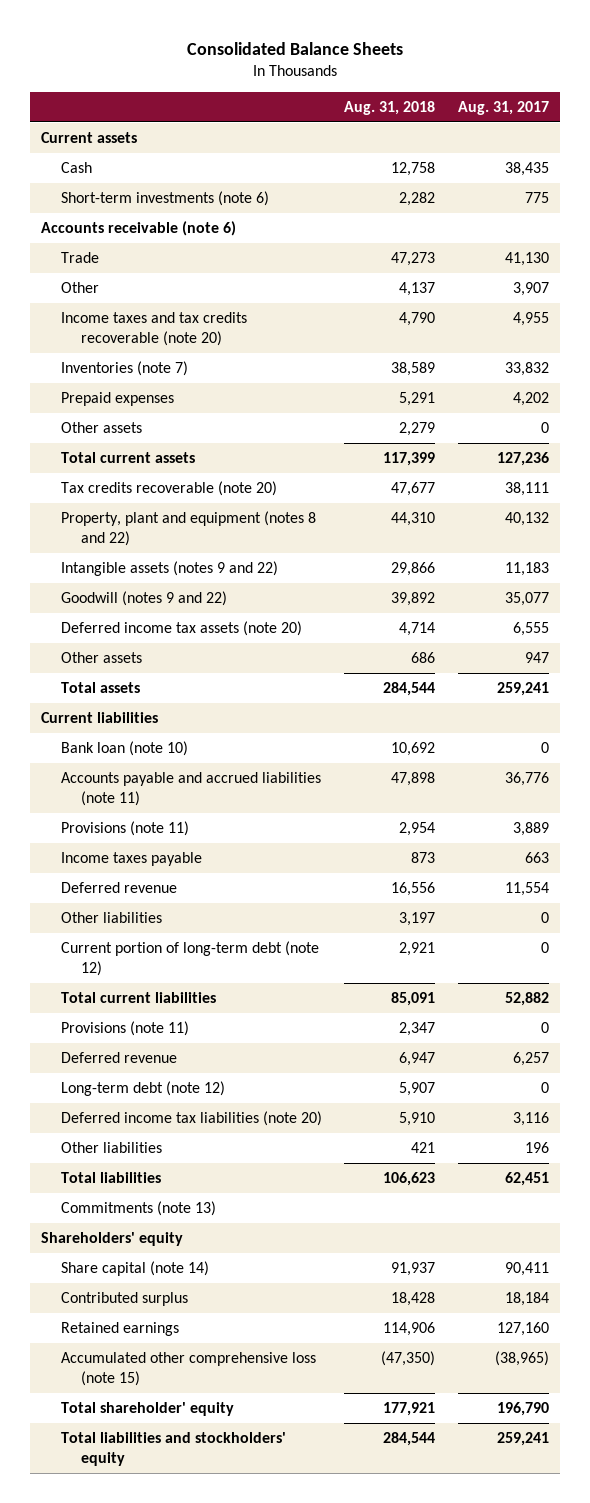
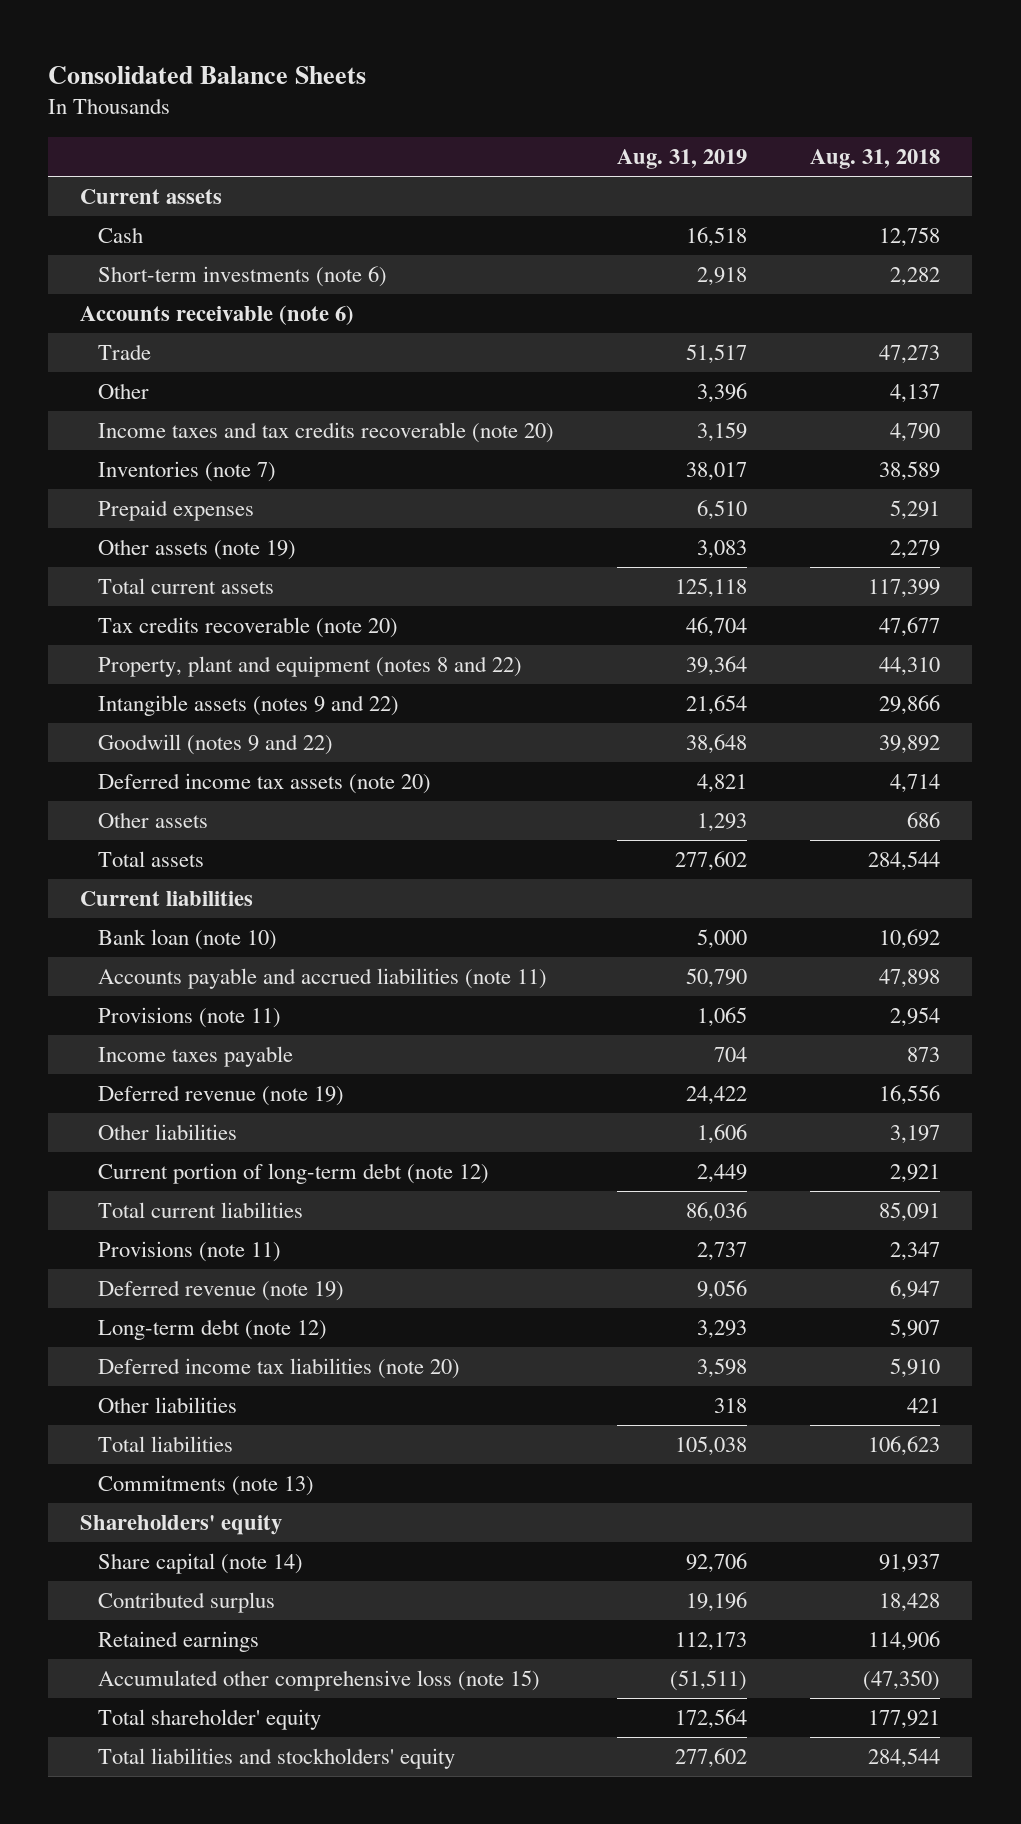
[457,100,549,115] Aug. 31, 2017 -> none
none -> [616,149,747,170] Aug. 31, 2019
[60,422,142,434] Other assets -> [97,539,296,561] Other assets (note 19)
[60,882,177,894] Deferred revenue -> [97,1085,344,1107] Deferred revenue (note 19)
[60,1052,177,1064] Deferred revenue -> [97,1280,344,1302] Deferred revenue (note 19)

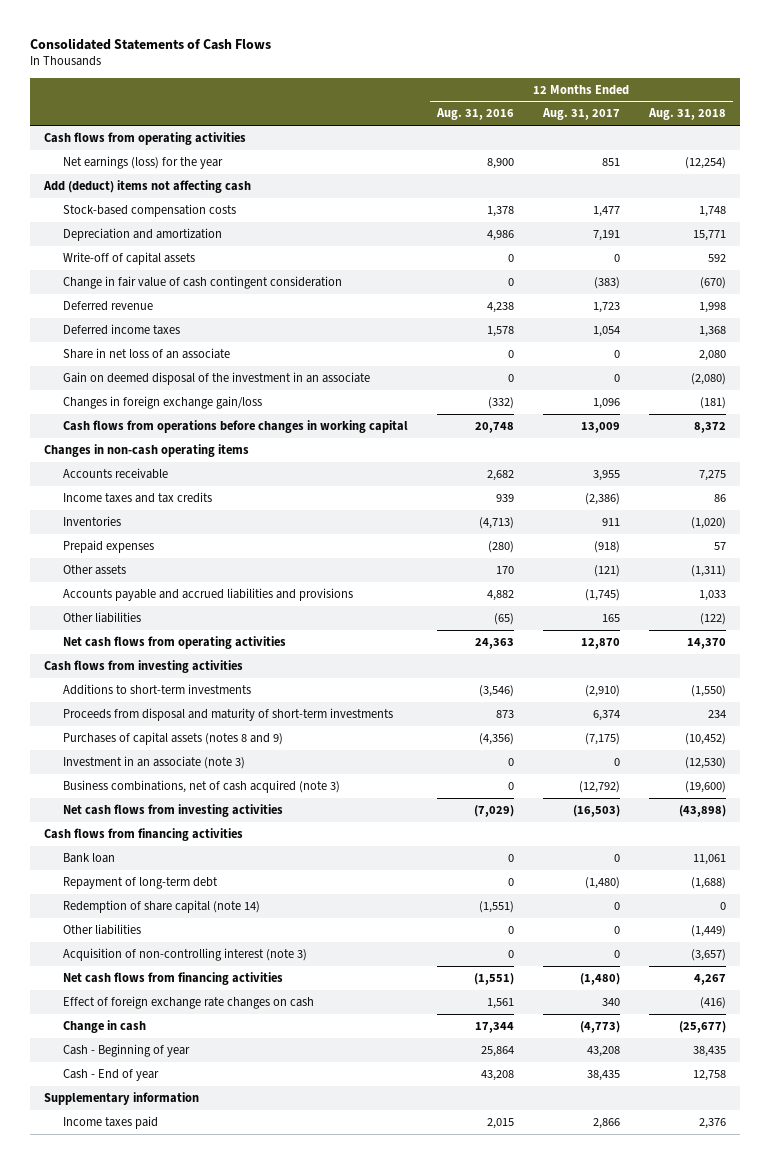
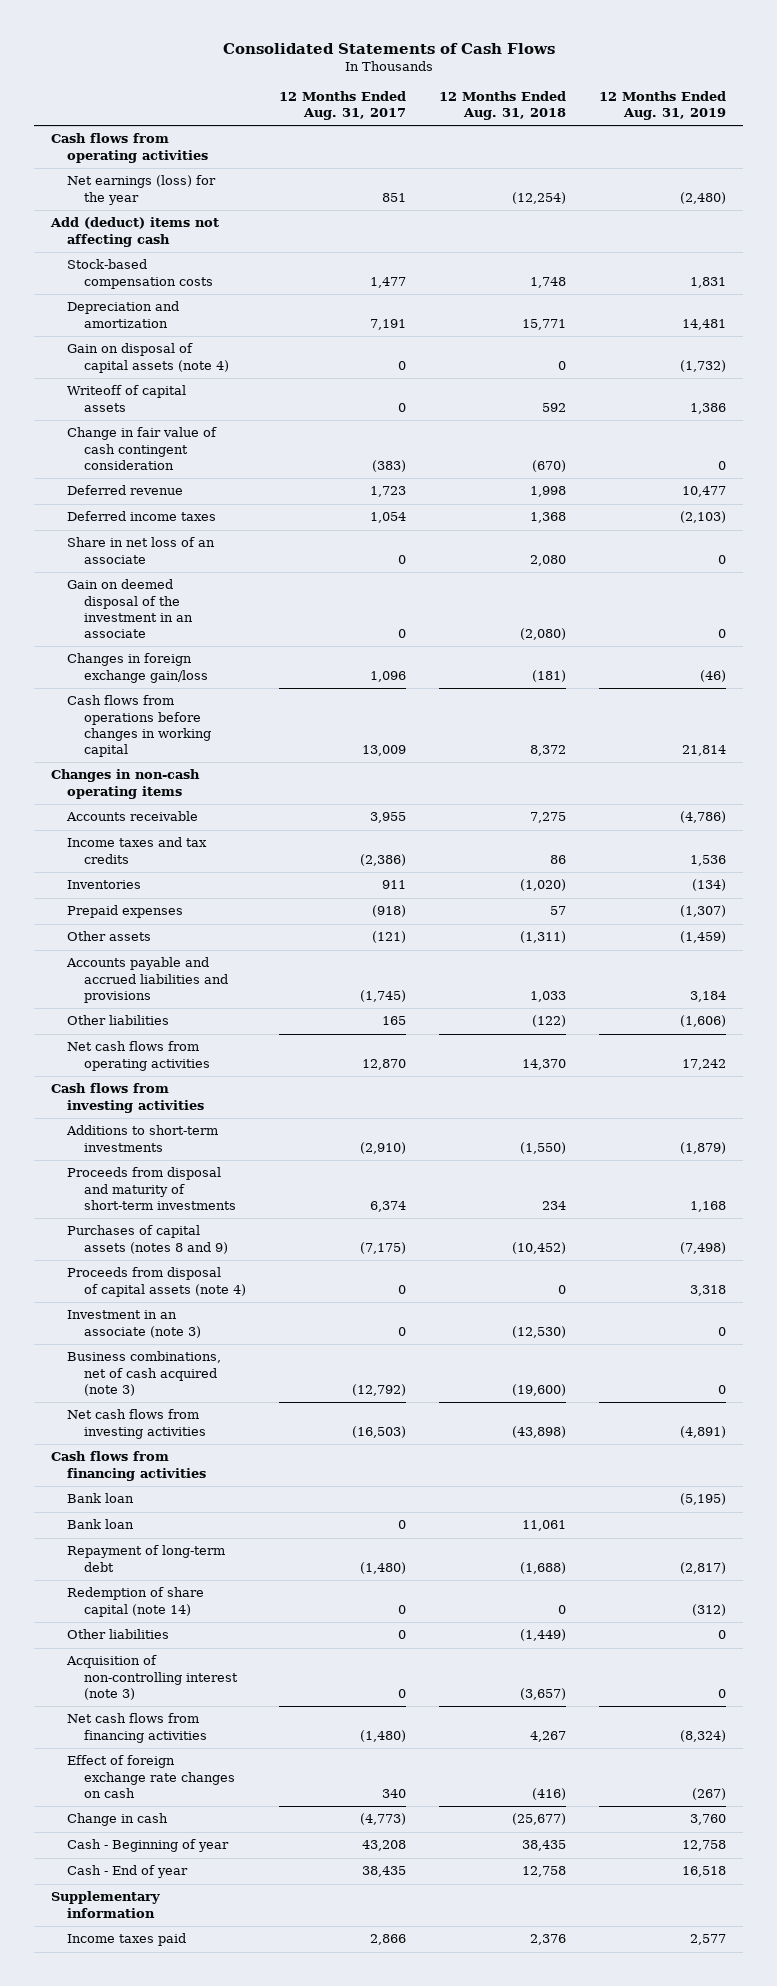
[435,108,514,121] Aug. 31, 2016 -> none
none -> [599,91,727,121] 12 Months Ended Aug. 31, 2019
none -> [67,343,229,373] Gain on disposal of capital assets (note 4)
[63,251,196,265] Write-off of capital assets -> [67,385,187,412] Writeoff of capital assets
none -> [67,1267,246,1297] Proceeds from disposal of capital assets (note 4)
none -> [67,1493,135,1504] Bank loan

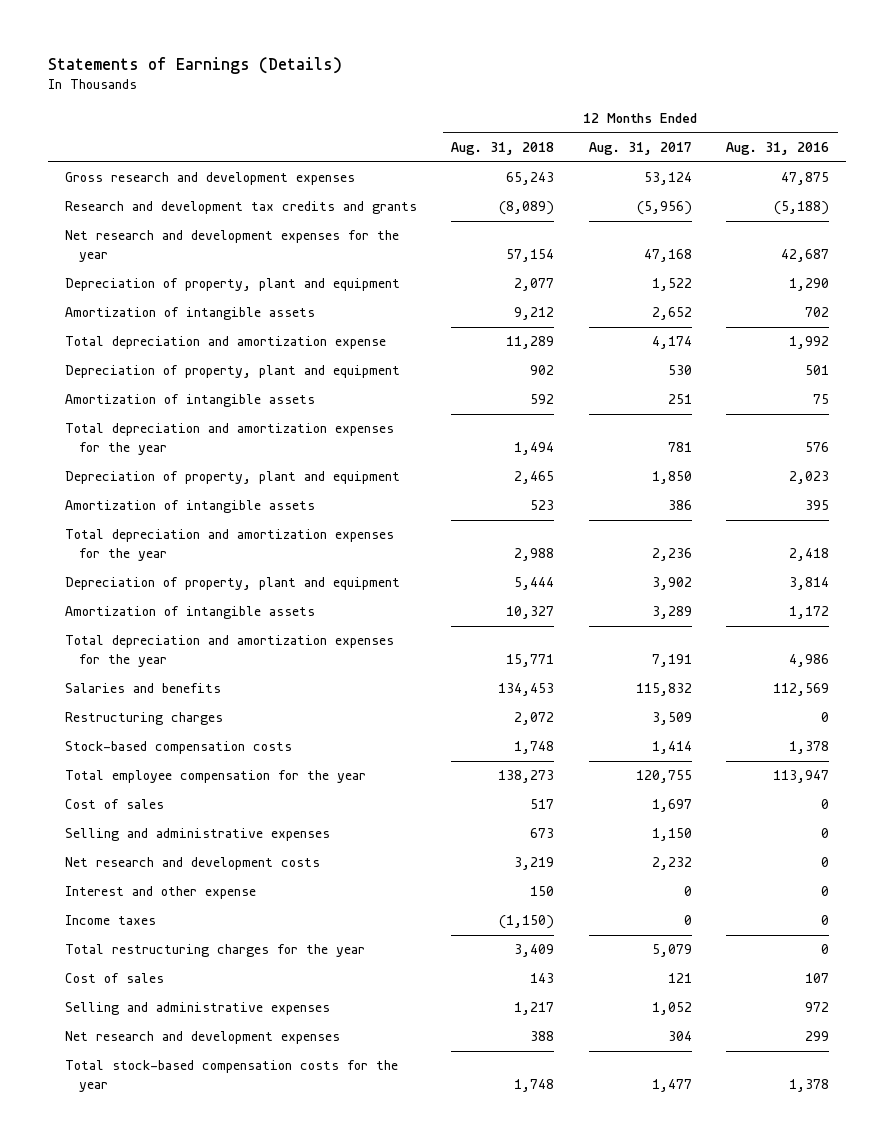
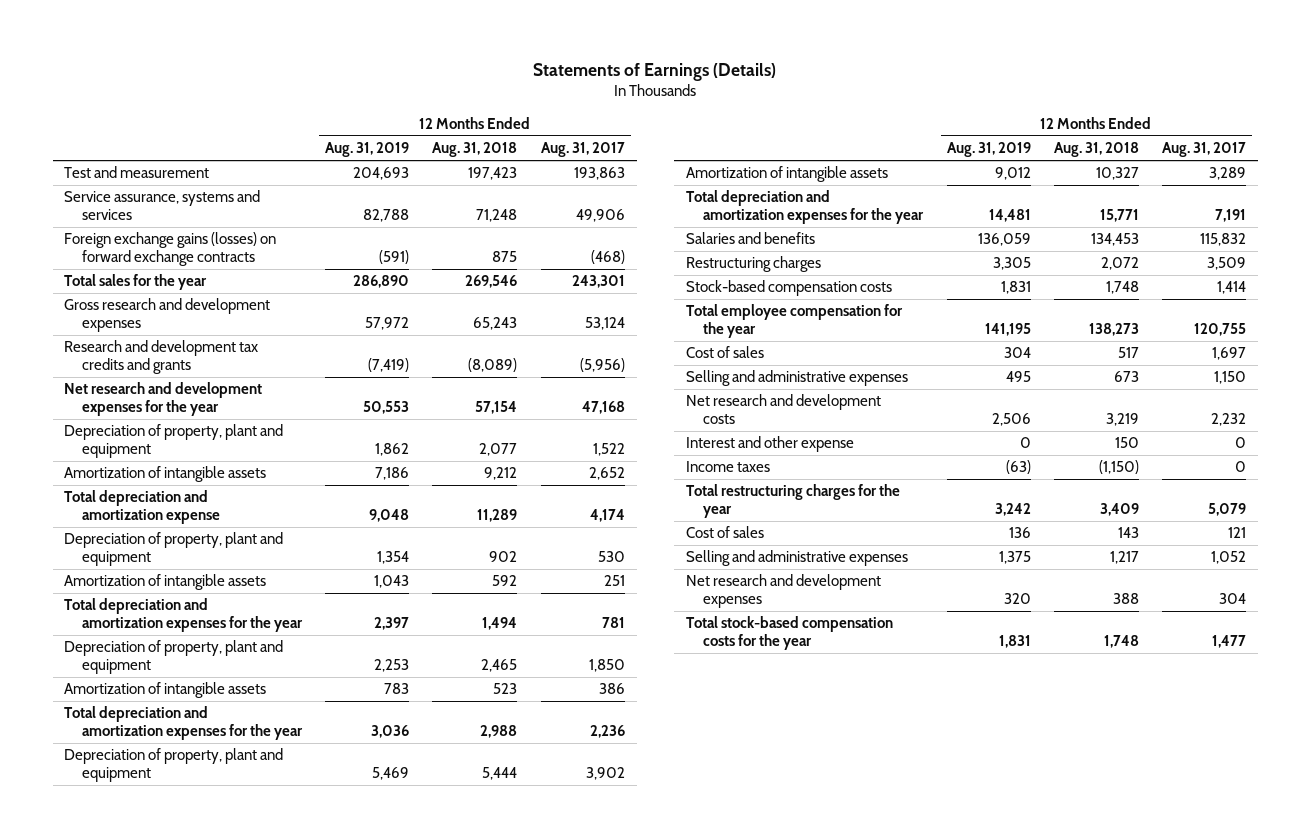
[725,142,829,156] Aug. 31, 2016 -> none
none -> [325,142,410,158] Aug. 31, 2019
none -> [64,166,210,179] Test and measurement
none -> [64,190,261,221] Service assurance, systems and services
none -> [64,232,277,267] Foreign exchange gains (losses) on forward exchange contracts
none -> [64,274,208,291] Total sales for the year

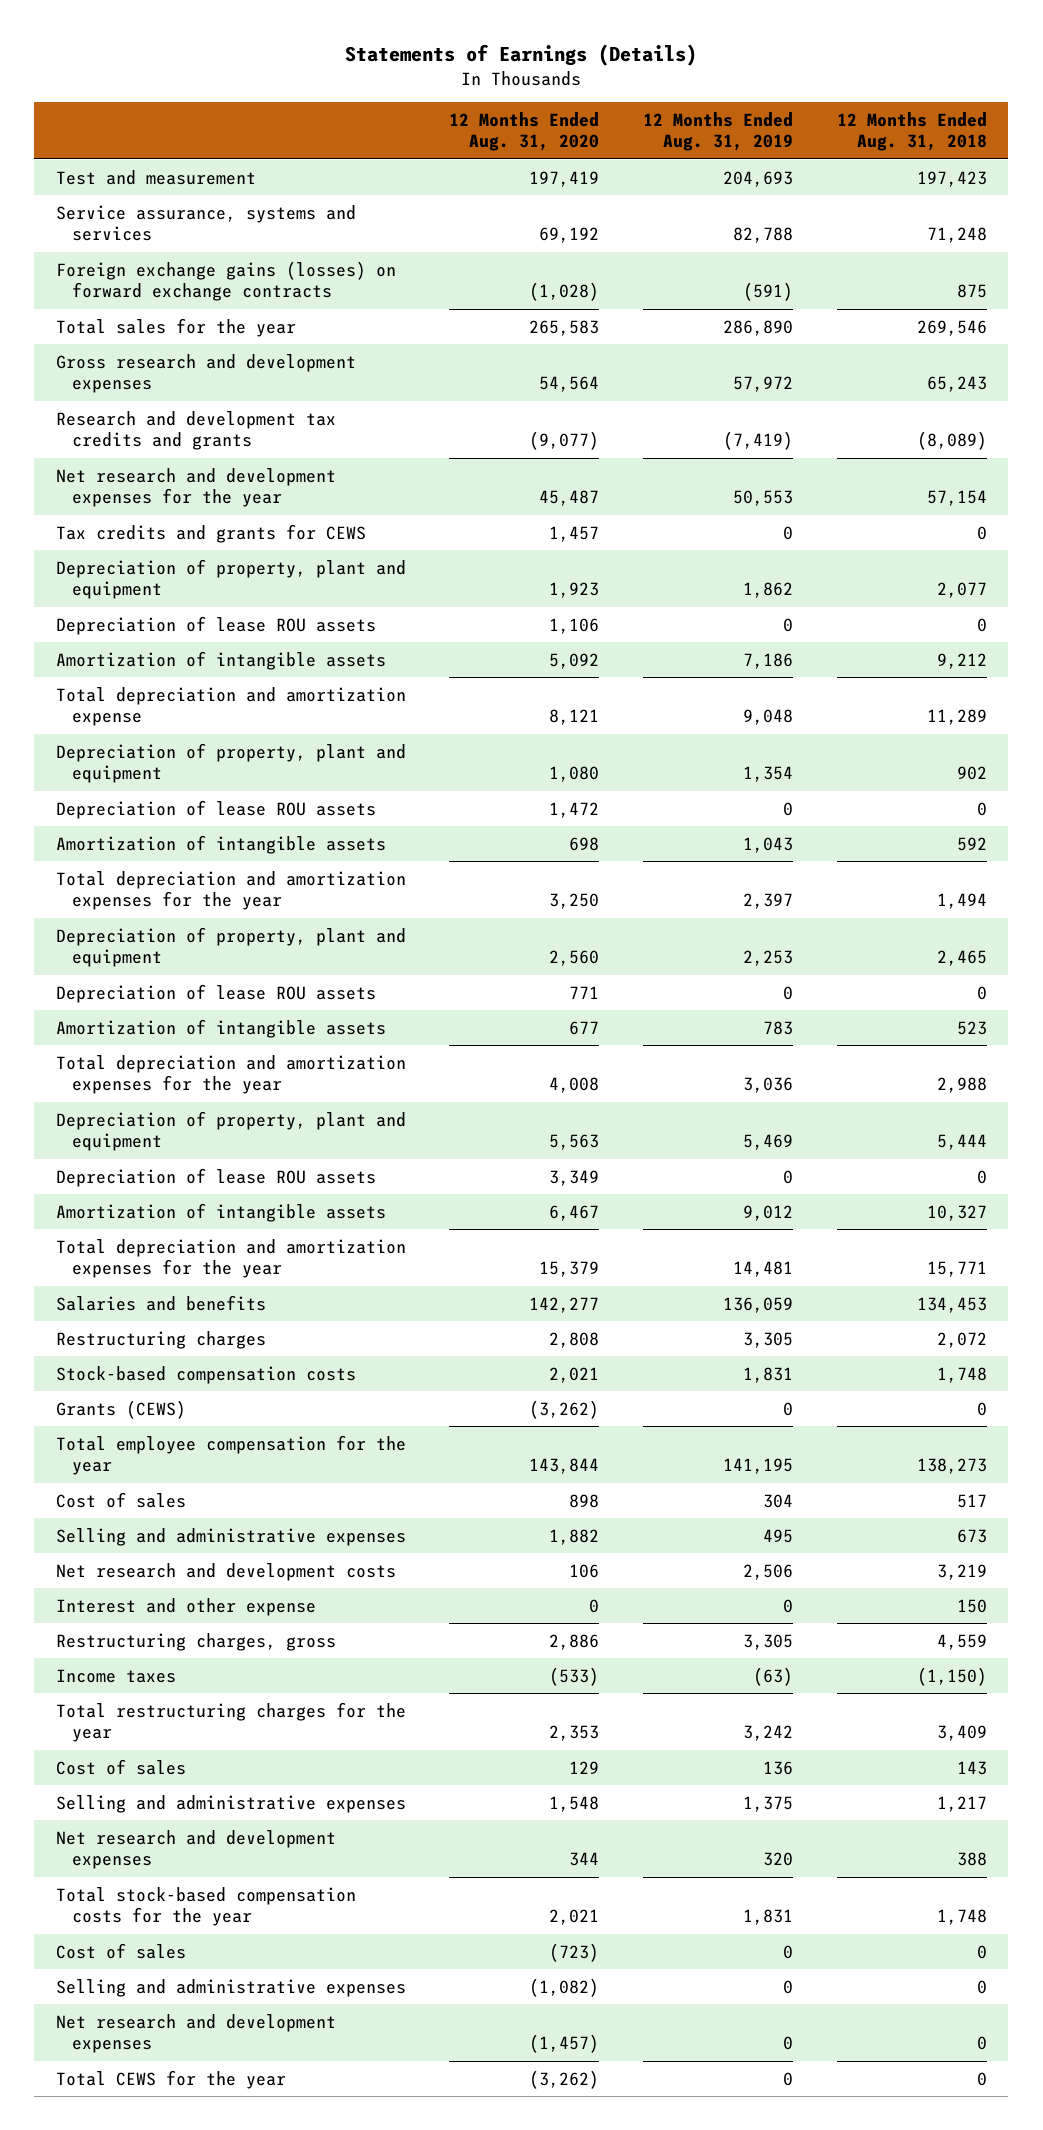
[540,142,625,158] Aug. 31, 2017 -> none
none -> [449,111,600,152] 12 Months Ended Aug. 31, 2020
none -> [55,523,366,543] Tax credits and grants for CEWS
none -> [55,615,376,635] Depreciation of lease ROU assets
none -> [55,799,376,819] Depreciation of lease ROU assets
none -> [55,983,376,1003] Depreciation of lease ROU assets
none -> [55,1167,376,1187] Depreciation of lease ROU assets
none -> [55,1399,186,1419] Grants (CEWS)
none -> [55,1632,336,1651] Restructuring charges, gross
none -> [55,1942,186,1959] Cost of sales
none -> [55,1978,406,1997] Selling and administrative expenses
none -> [55,2013,336,2054] Net research and development expenses
none -> [55,2069,286,2089] Total CEWS for the year

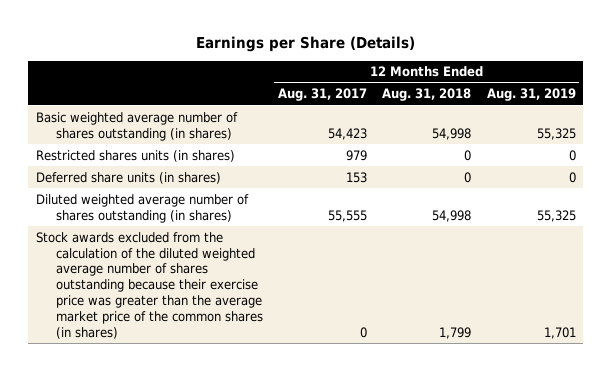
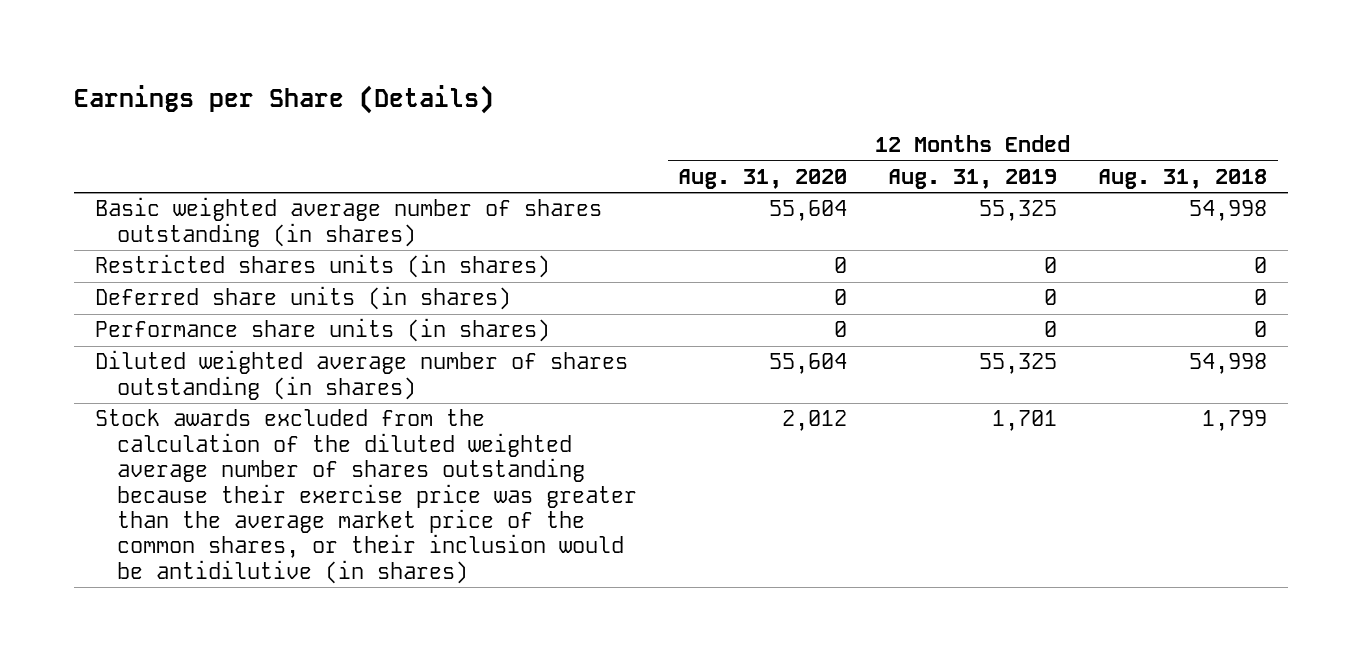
[277,88,367,102] Aug. 31, 2017 -> none
none -> [678,168,848,189] Aug. 31, 2020
none -> [94,318,550,343] Performance share units (in shares)
[36,231,263,339] Stock awards excluded from the calculation of the diluted weighted average number of shares outstanding because their exercise price was greater than the average market price of the common shares (in shares) -> [94,409,637,584] Stock awards excluded from the calculation of the diluted weighted average number of shares outstanding because their exercise price was greater than the average market price of the common shares, or their inclusion would be antidilutive (in shares)

